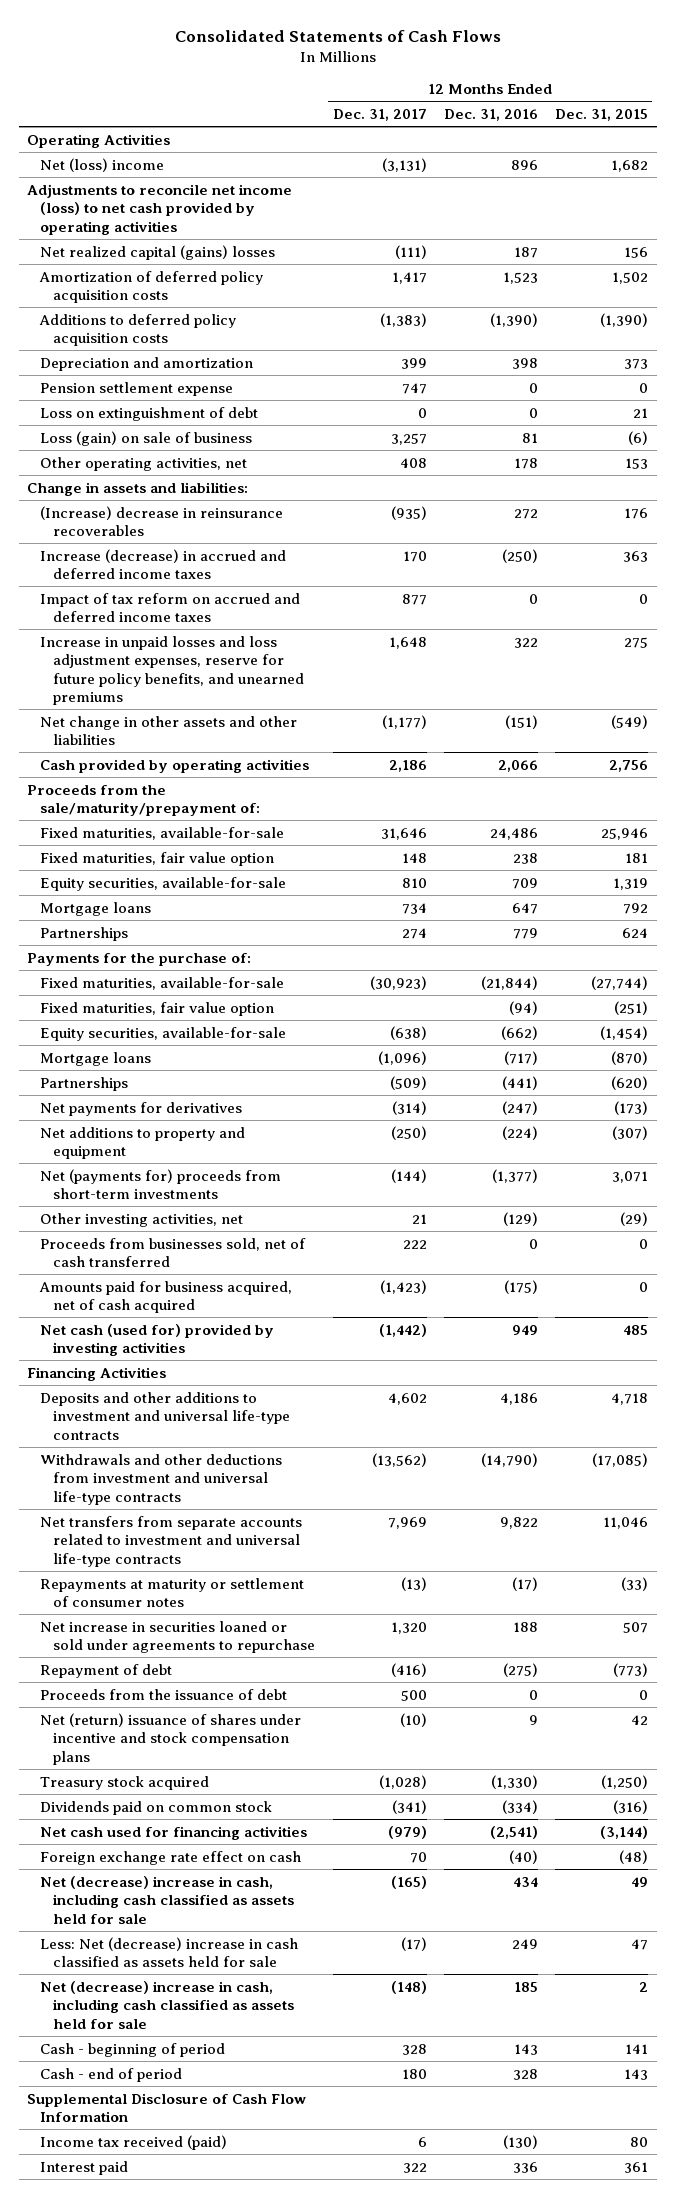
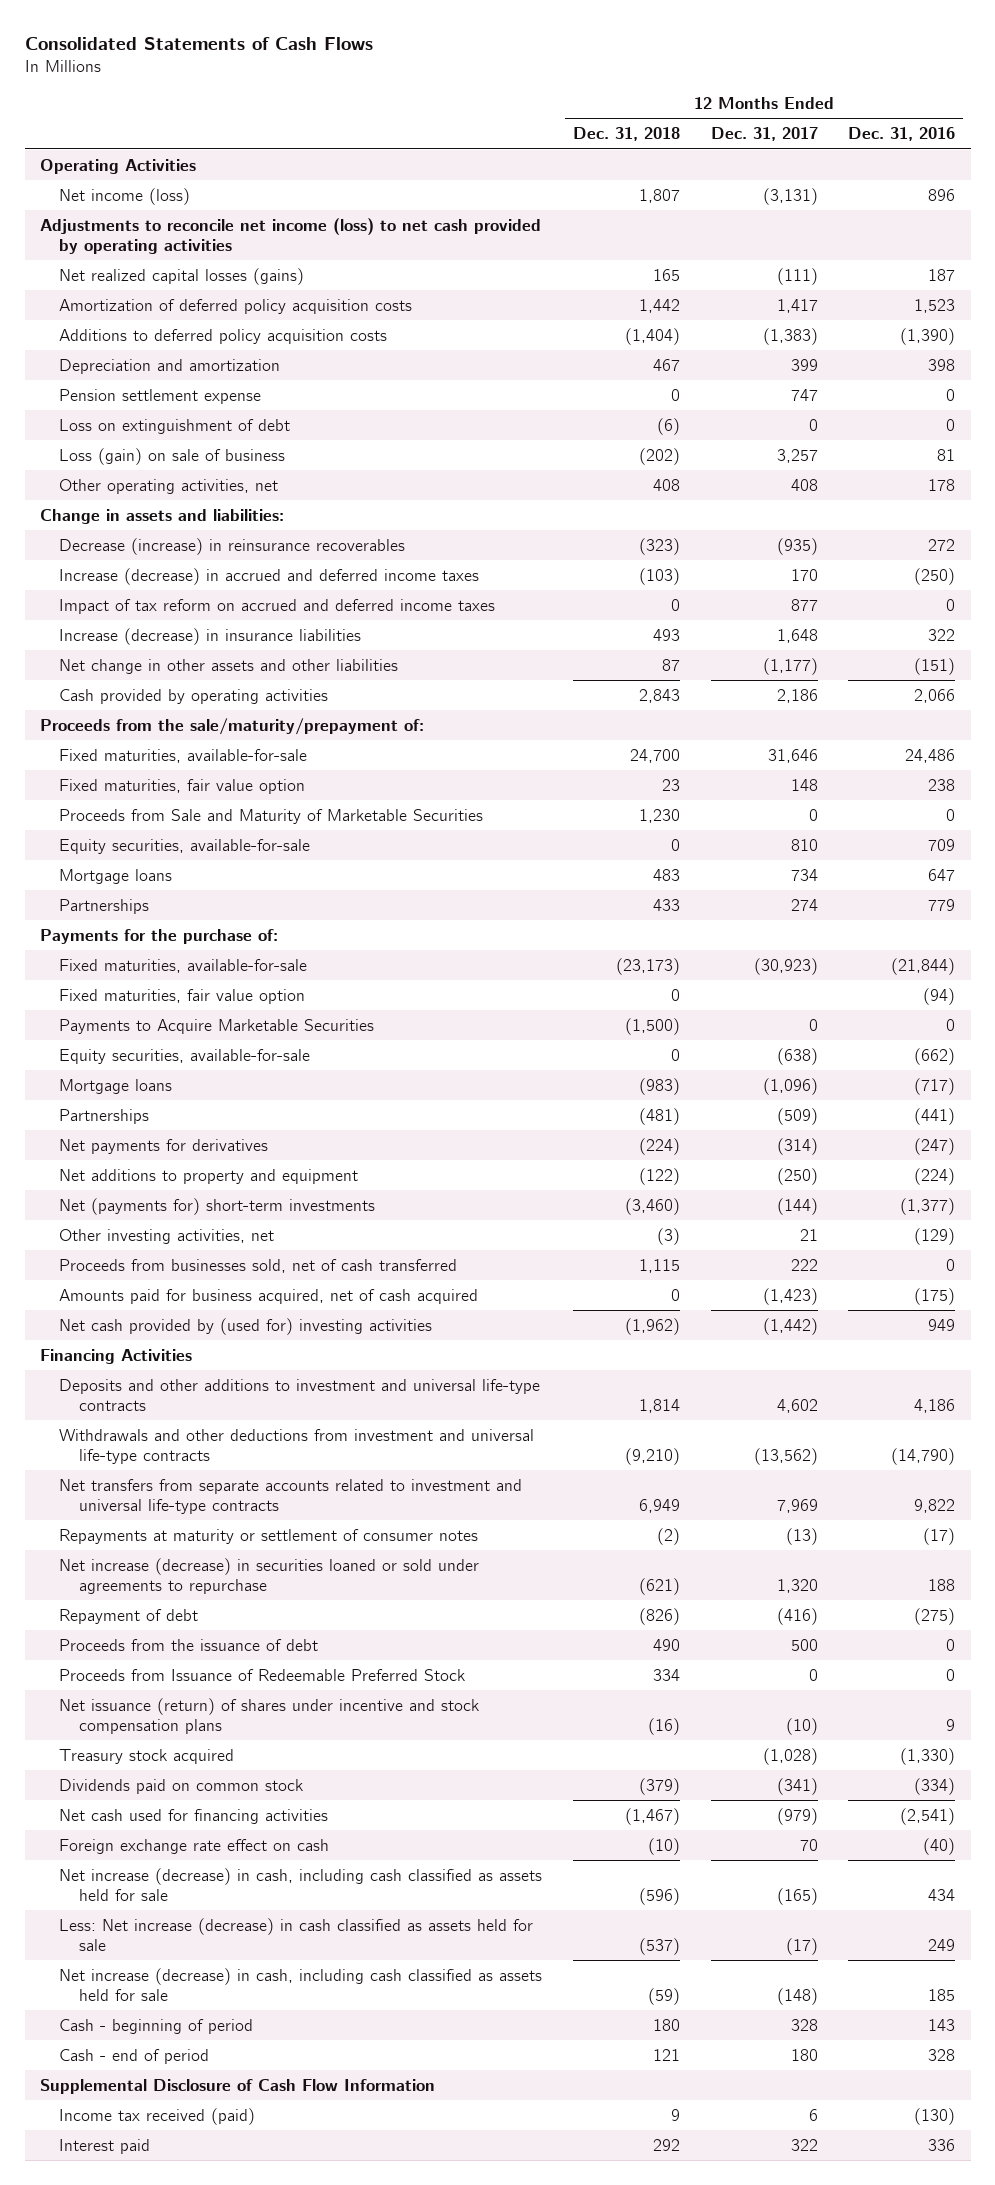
[555,109,649,122] Dec. 31, 2015 -> none
none -> [572,127,680,142] Dec. 31, 2018
[40,157,165,172] Net (loss) income -> [59,187,191,205] Net income (loss)
[40,244,276,260] Net realized capital (gains) losses -> [59,267,305,285] Net realized capital losses (gains)
[40,505,284,537] (Increase) decrease in reinsurance recoverables -> [59,537,406,555] Decrease (increase) in reinsurance recoverables
[40,635,305,706] Increase in unpaid losses and loss adjustment expenses, reserve for future policy benefits, and unearned premiums -> [59,627,362,645] Increase (decrease) in insurance liabilities
none -> [59,808,484,824] Proceeds from Sale and Maturity of Marketable Securities
none -> [59,1018,375,1034] Payments to Acquire Marketable Securities
[40,1168,282,1200] Net (payments for) proceeds from short-term investments -> [59,1197,376,1215] Net (payments for) short-term investments
[40,1323,275,1357] Net cash (used for) provided by investing activities -> [59,1317,433,1335] Net cash provided by (used for) investing activities
[40,1620,316,1654] Net increase in securities loaned or sold under agreements to repurchase -> [59,1557,480,1594] Net increase (decrease) in securities loaned or sold under agreements to repurchase
none -> [59,1668,466,1681] Proceeds from Issuance of Redeemable Preferred Stock
[40,1712,302,1765] Net (return) issuance of shares under incentive and stock compensation plans -> [59,1697,480,1734] Net issuance (return) of shares under incentive and stock compensation plans
[40,1875,295,1924] Net (decrease) increase in cash, including cash classified as assets held for sale -> [59,1867,543,1901] Net increase (decrease) in cash, including cash classified as assets held for sale
[40,1936,299,1968] Less: Net (decrease) increase in cash classified as assets held for sale -> [59,1917,534,1951] Less: Net increase (decrease) in cash classified as assets held for sale
[40,1980,295,2029] Net (decrease) increase in cash, including cash classified as assets held for sale -> [59,1967,543,2001] Net increase (decrease) in cash, including cash classified as assets held for sale

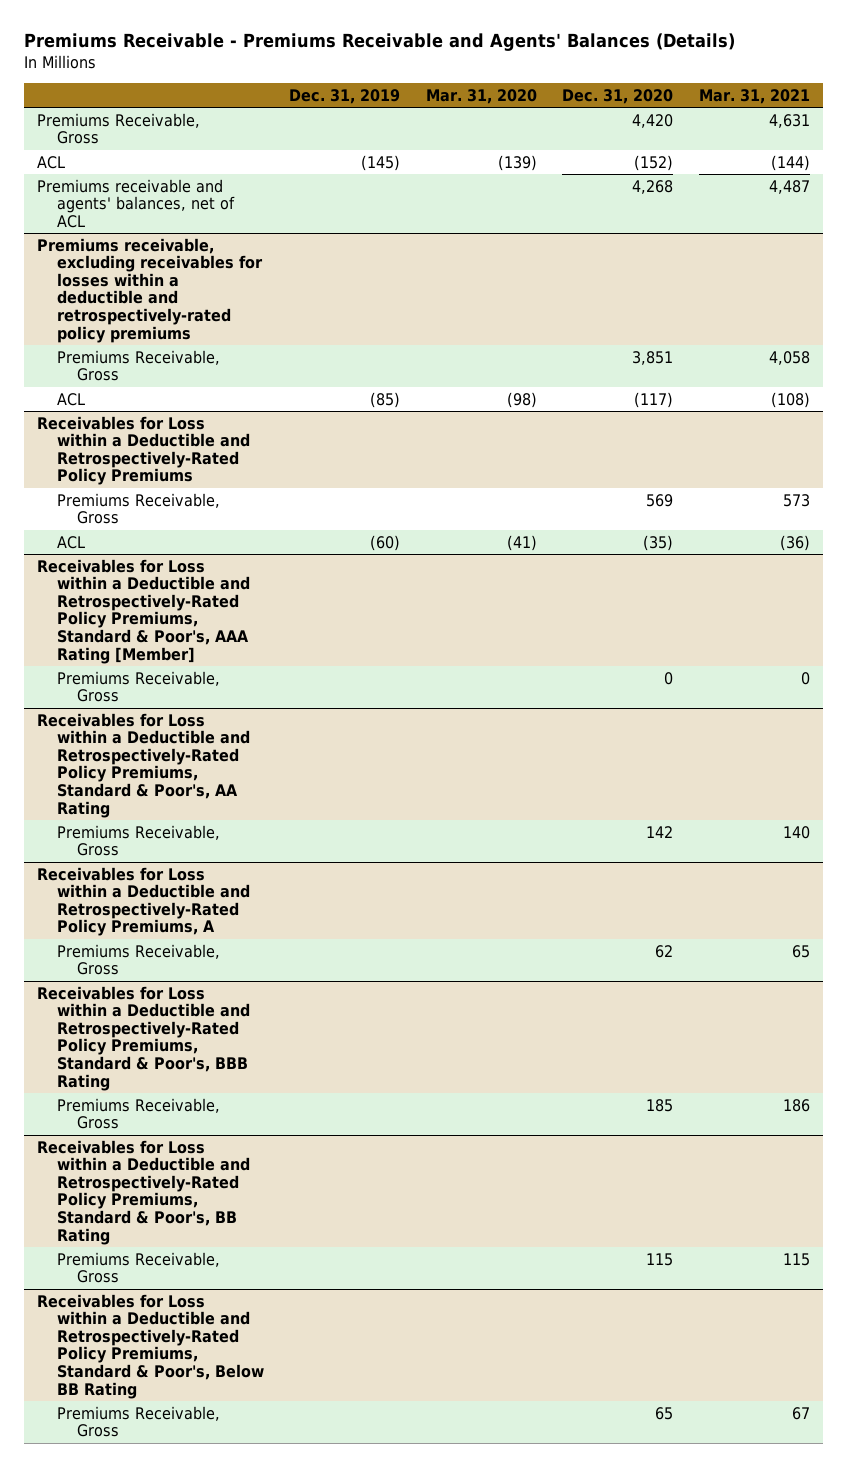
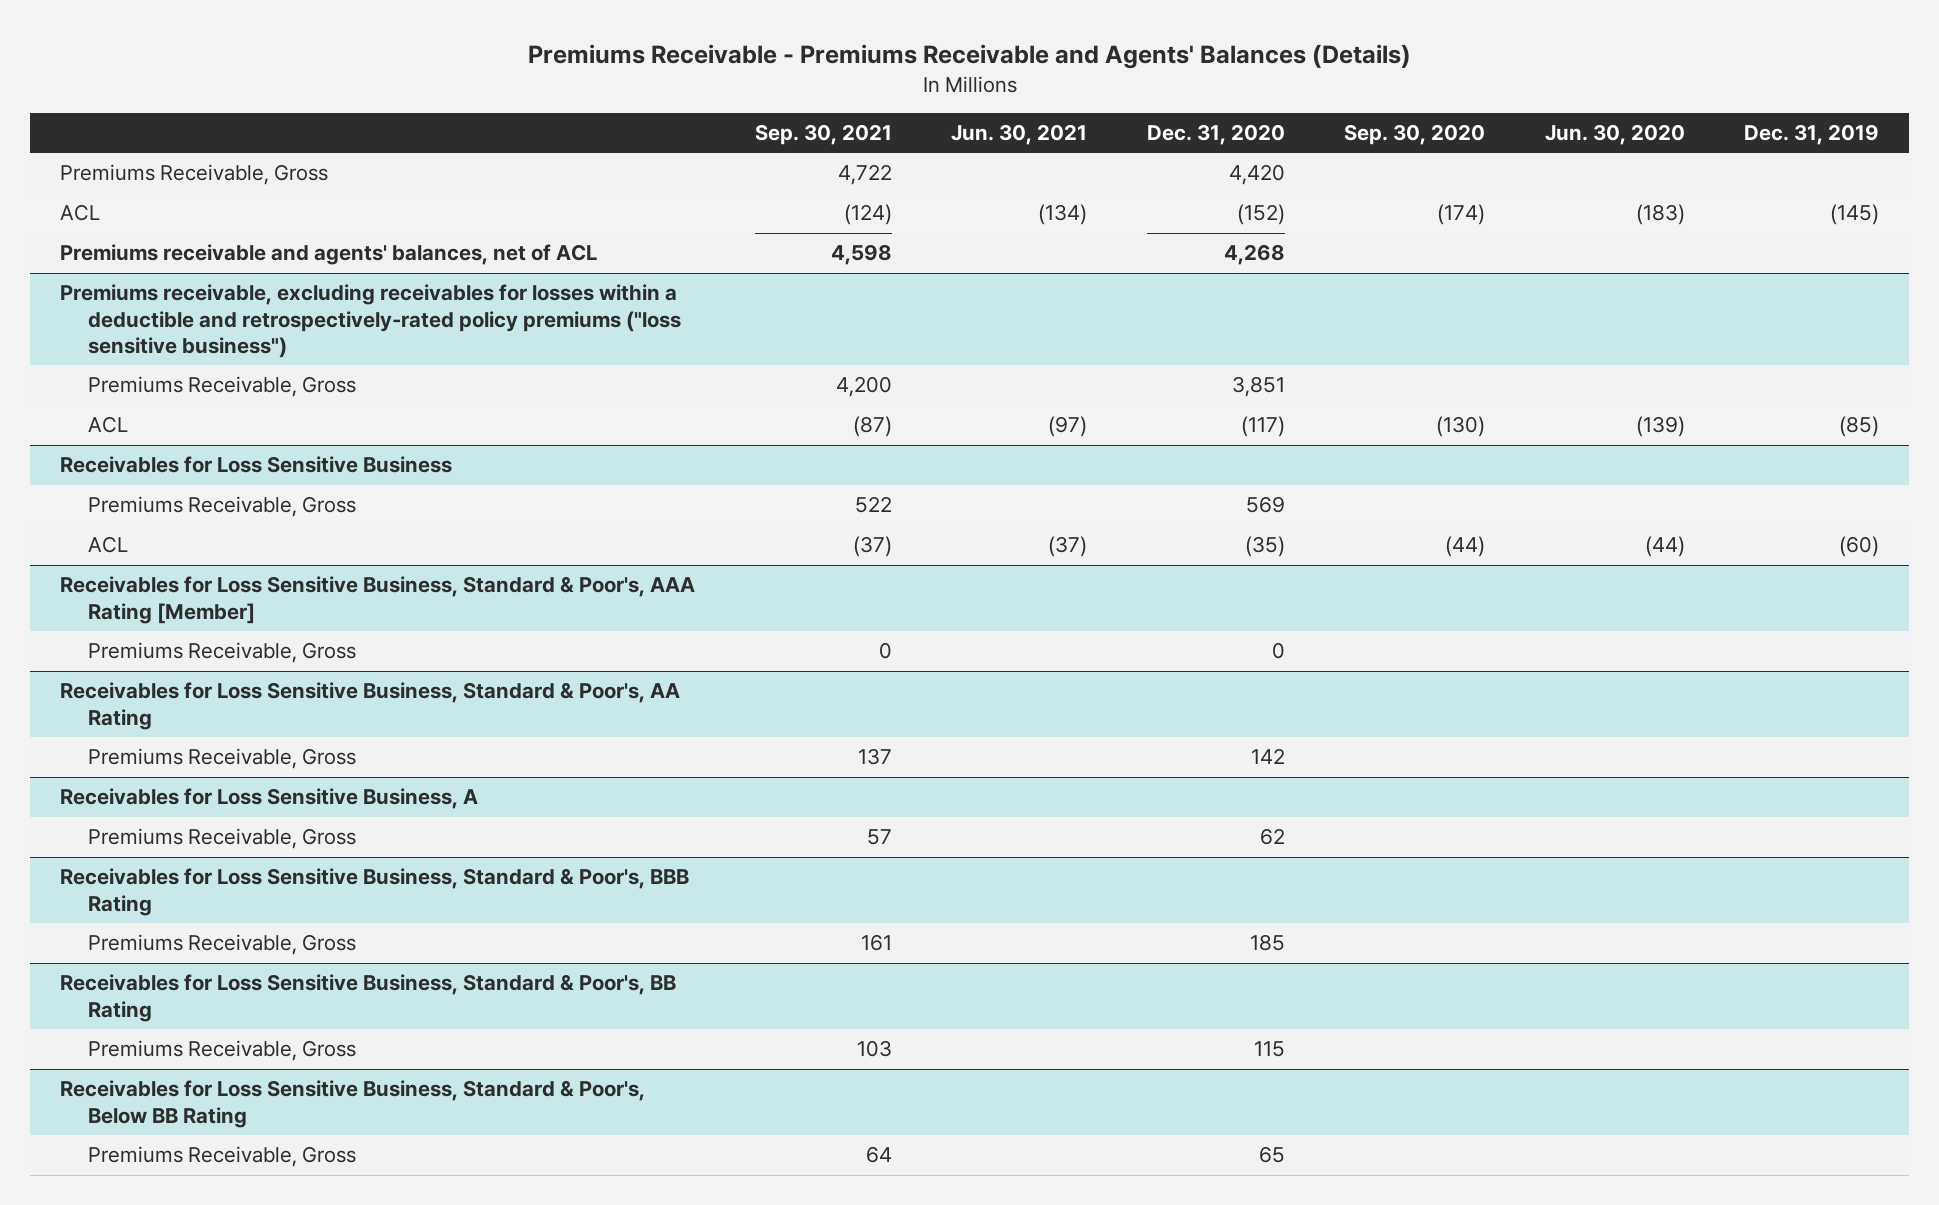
[425,88,537,104] Mar. 31, 2020 -> none
[698,88,810,104] Mar. 31, 2021 -> none
none -> [754,124,892,146] Sep. 30, 2021
none -> [951,124,1088,146] Jun. 30, 2021
none -> [1344,124,1486,146] Sep. 30, 2020
none -> [1544,124,1685,146] Jun. 30, 2020
[36,237,263,343] Premiums receivable, excluding receivables for losses within a deductible and retrospectively-rated policy premiums -> [60,284,682,358] Premiums receivable, excluding receivables for losses within a deductible and retrospectively-rated policy premiums ("loss sensitive business")
[36,415,250,486] Receivables for Loss within a Deductible and Retrospectively-Rated Policy Premiums -> [60,456,453,474] Receivables for Loss Sensitive Business
[36,558,250,664] Receivables for Loss within a Deductible and Retrospectively-Rated Policy Premiums, Standard & Poor's, AAA Rating [Member] -> none
none -> [60,576,696,624] Receivables for Loss Sensitive Business, Standard & Poor's, AAA Rating [Member]
[36,712,250,818] Receivables for Loss within a Deductible and Retrospectively-Rated Policy Premiums, Standard & Poor's, AA Rating -> none
none -> [60,682,681,730] Receivables for Loss Sensitive Business, Standard & Poor's, AA Rating
[36,866,250,937] Receivables for Loss within a Deductible and Retrospectively-Rated Policy Premiums, A -> none
none -> [60,788,479,810] Receivables for Loss Sensitive Business, A
[36,985,250,1091] Receivables for Loss within a Deductible and Retrospectively-Rated Policy Premiums, Standard & Poor's, BBB Rating -> none
none -> [60,868,690,916] Receivables for Loss Sensitive Business, Standard & Poor's, BBB Rating
[36,1139,250,1245] Receivables for Loss within a Deductible and Retrospectively-Rated Policy Premiums, Standard & Poor's, BB Rating -> none
none -> [60,974,677,1022] Receivables for Loss Sensitive Business, Standard & Poor's, BB Rating
[36,1293,264,1399] Receivables for Loss within a Deductible and Retrospectively-Rated Policy Premiums, Standard & Poor's, Below BB Rating -> none
none -> [60,1080,646,1128] Receivables for Loss Sensitive Business, Standard & Poor's, Below BB Rating

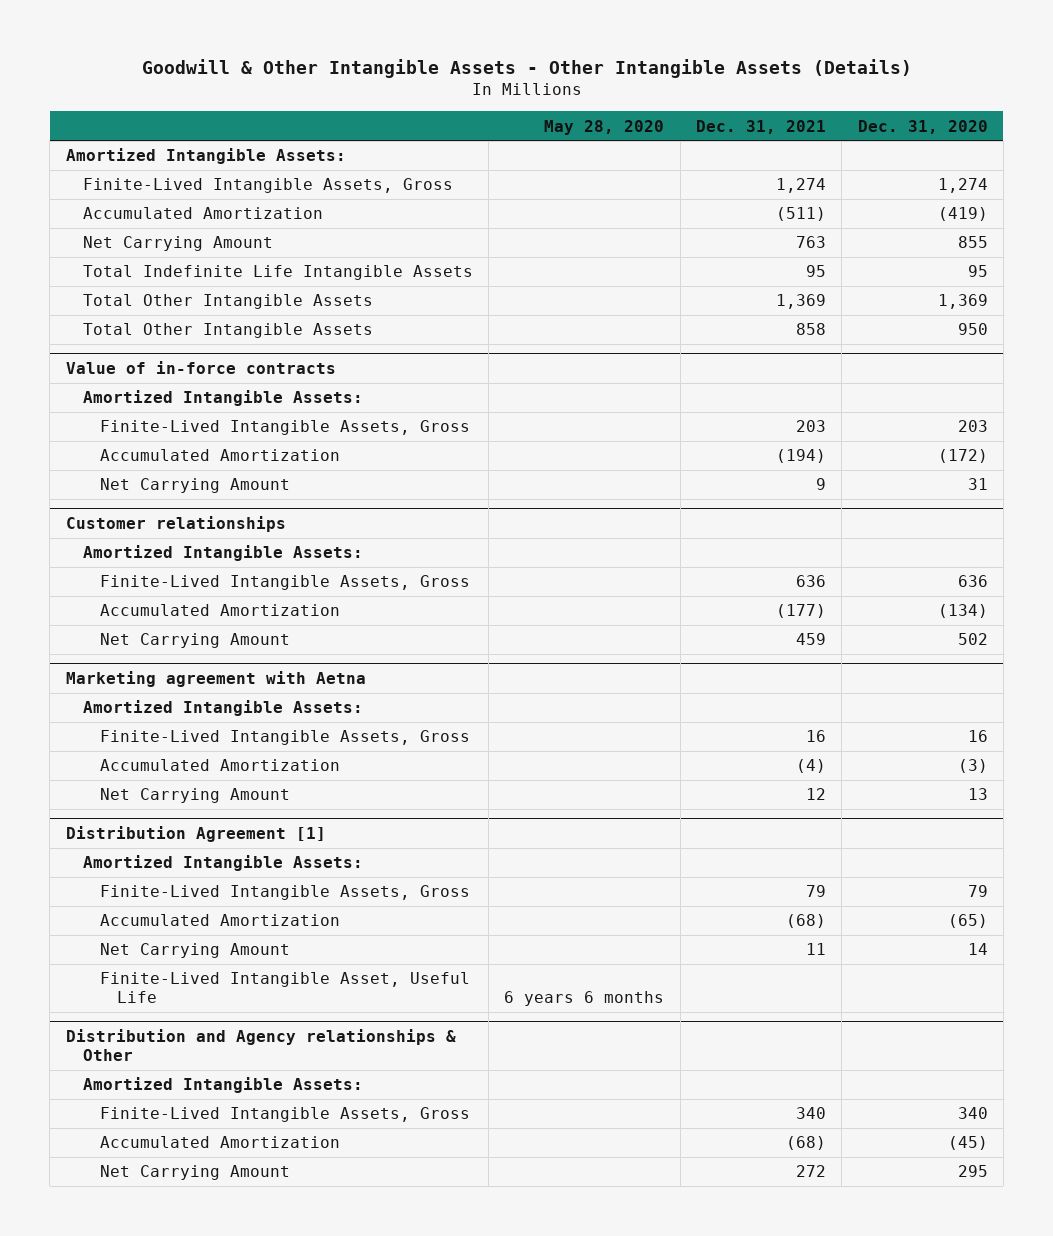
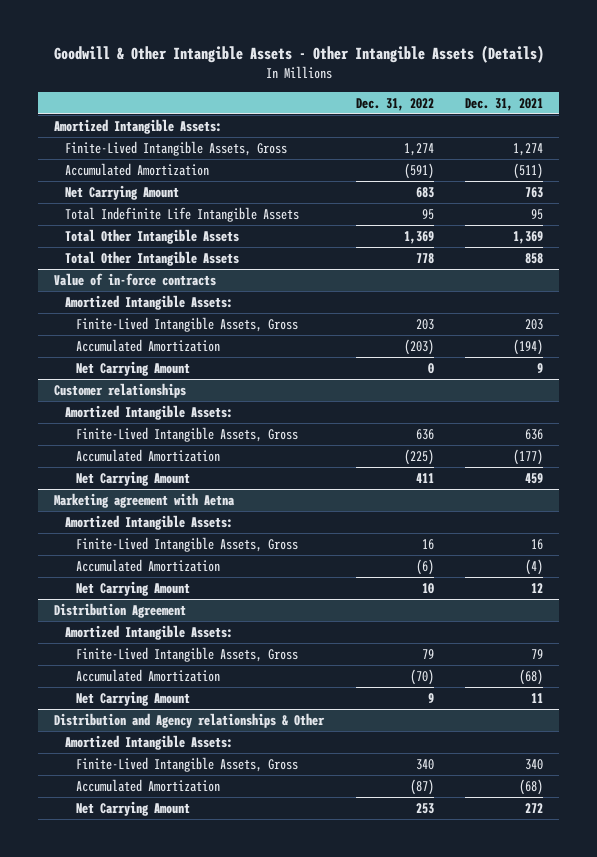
[544,119,665,135] May 28, 2020 -> none
[857,119,988,134] Dec. 31, 2020 -> none
none -> [355,97,434,111] Dec. 31, 2022
[65,825,326,842] Distribution Agreement [1] -> [53,602,186,618] Distribution Agreement
[99,972,470,1004] Finite-Lived Intangible Asset, Useful Life -> none

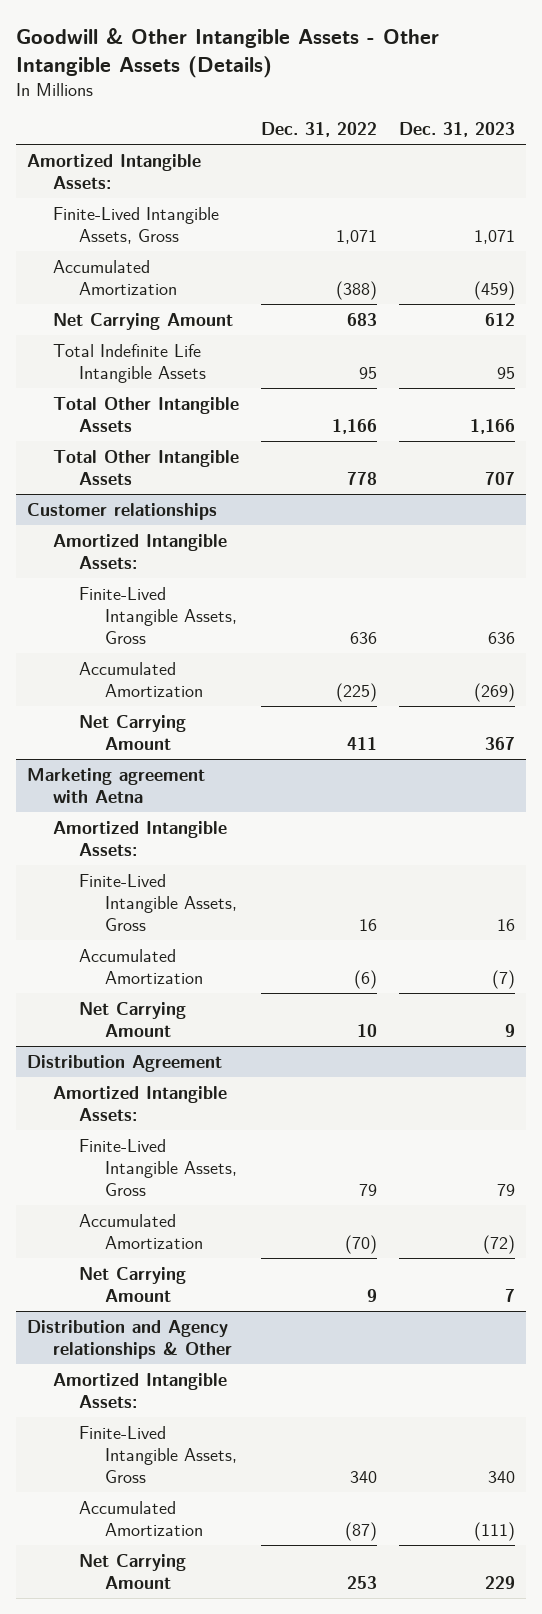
[465,97,544,111] Dec. 31, 2021 -> none
none -> [398,122,515,138] Dec. 31, 2023
[403,142,434,156] 1,274 -> [335,229,377,244] 1,071
[403,162,434,179] (591) -> [335,280,377,300] (388)
[403,230,434,244] 1,369 -> [331,418,377,434] 1,166
[53,272,216,286] Value of in-force contracts -> none
[64,294,233,310] Amortized Intangible Assets: -> none
[75,316,298,332] Finite-Lived Intangible Assets, Gross -> none
[75,338,220,352] Accumulated Amortization -> none
[75,360,190,376] Net Carrying Amount -> none

